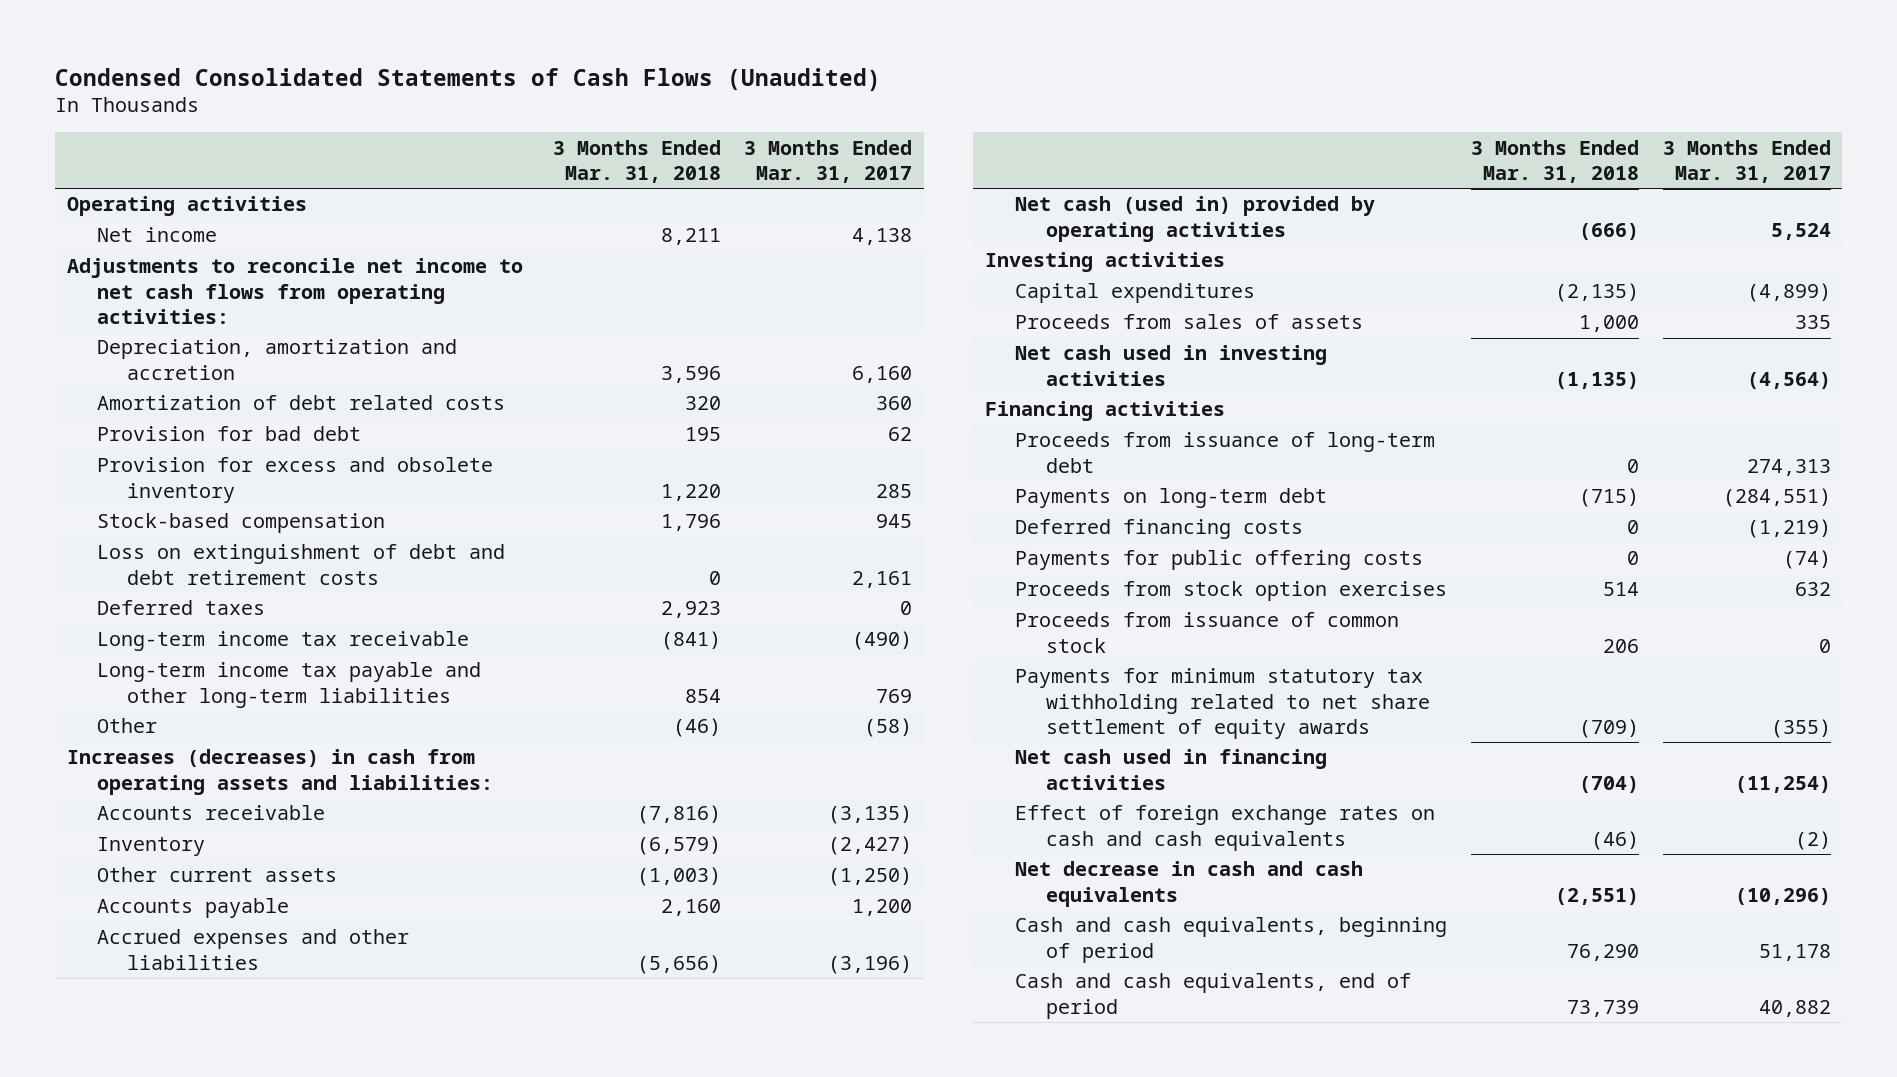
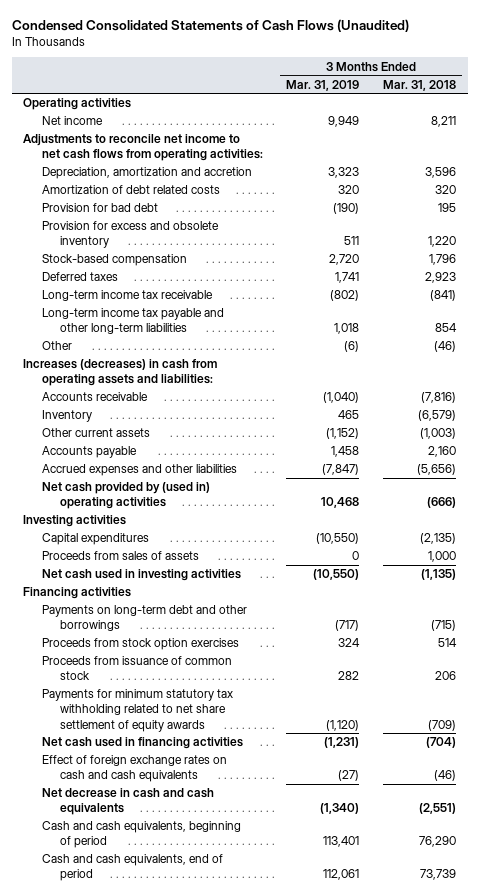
[744,139,913,183] 3 Months Ended Mar. 31, 2017 -> none
none -> [286,79,360,91] Mar. 31, 2019
[96,544,505,585] Loss on extinguishment of debt and debt retirement costs -> none
[1015,196,1376,242] Net cash (used in) provided by operating activities -> [41,482,210,510] Net cash provided by (used in) operating activities
[1015,432,1436,473] Proceeds from issuance of long-term debt -> none
[1015,519,1304,540] Deferred financing costs -> none
[1015,550,1424,571] Payments for public offering costs -> none
[1015,488,1328,509] Payments on long-term debt -> [41,605,247,632] Payments on long-term debt and other borrowings

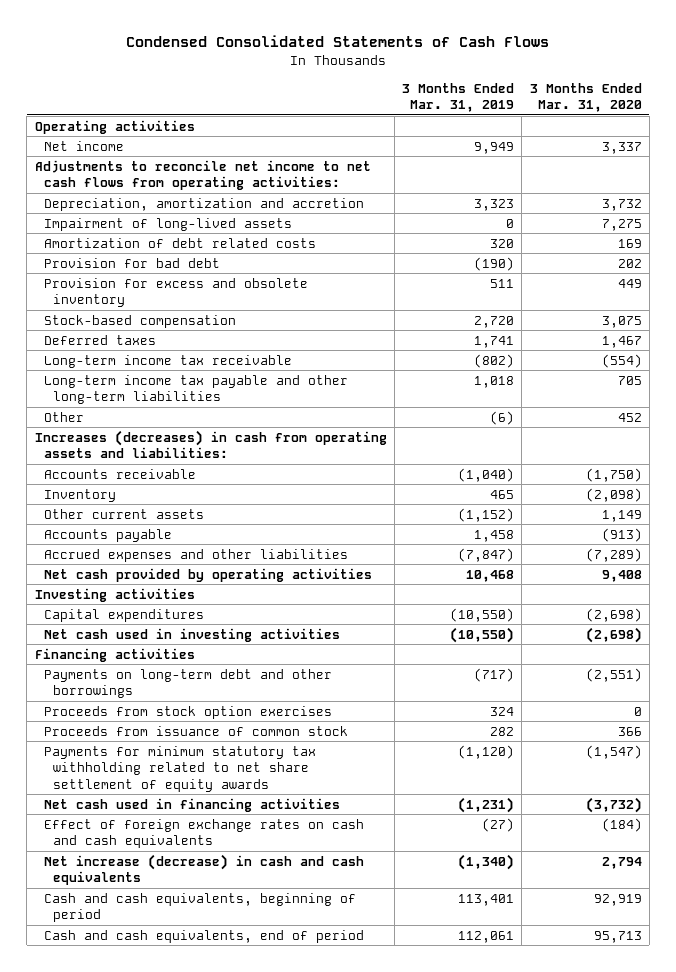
[11,18,409,32] Condensed Consolidated Statements of Cash Flows (Unaudited) -> [126,35,550,48] Condensed Consolidated Statements of Cash Flows
[383,79,457,91] Mar. 31, 2018 -> none
none -> [529,82,642,113] 3 Months Ended Mar. 31, 2020
none -> [44,217,293,231] Impairment of long-lived assets
[41,482,210,510] Net cash provided by (used in) operating activities -> [44,567,373,582] Net cash provided by operating activities
[41,551,199,561] Proceeds from sales of assets -> none
[41,788,214,816] Net decrease in cash and cash equivalents -> [44,853,365,886] Net increase (decrease) in cash and cash equivalents

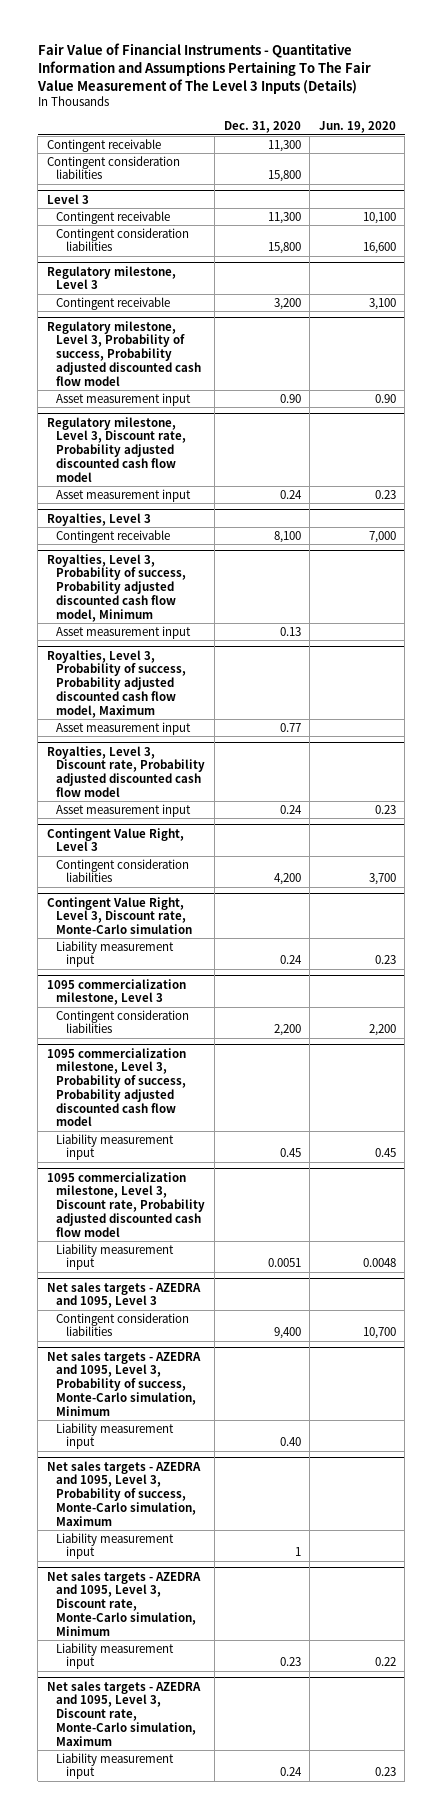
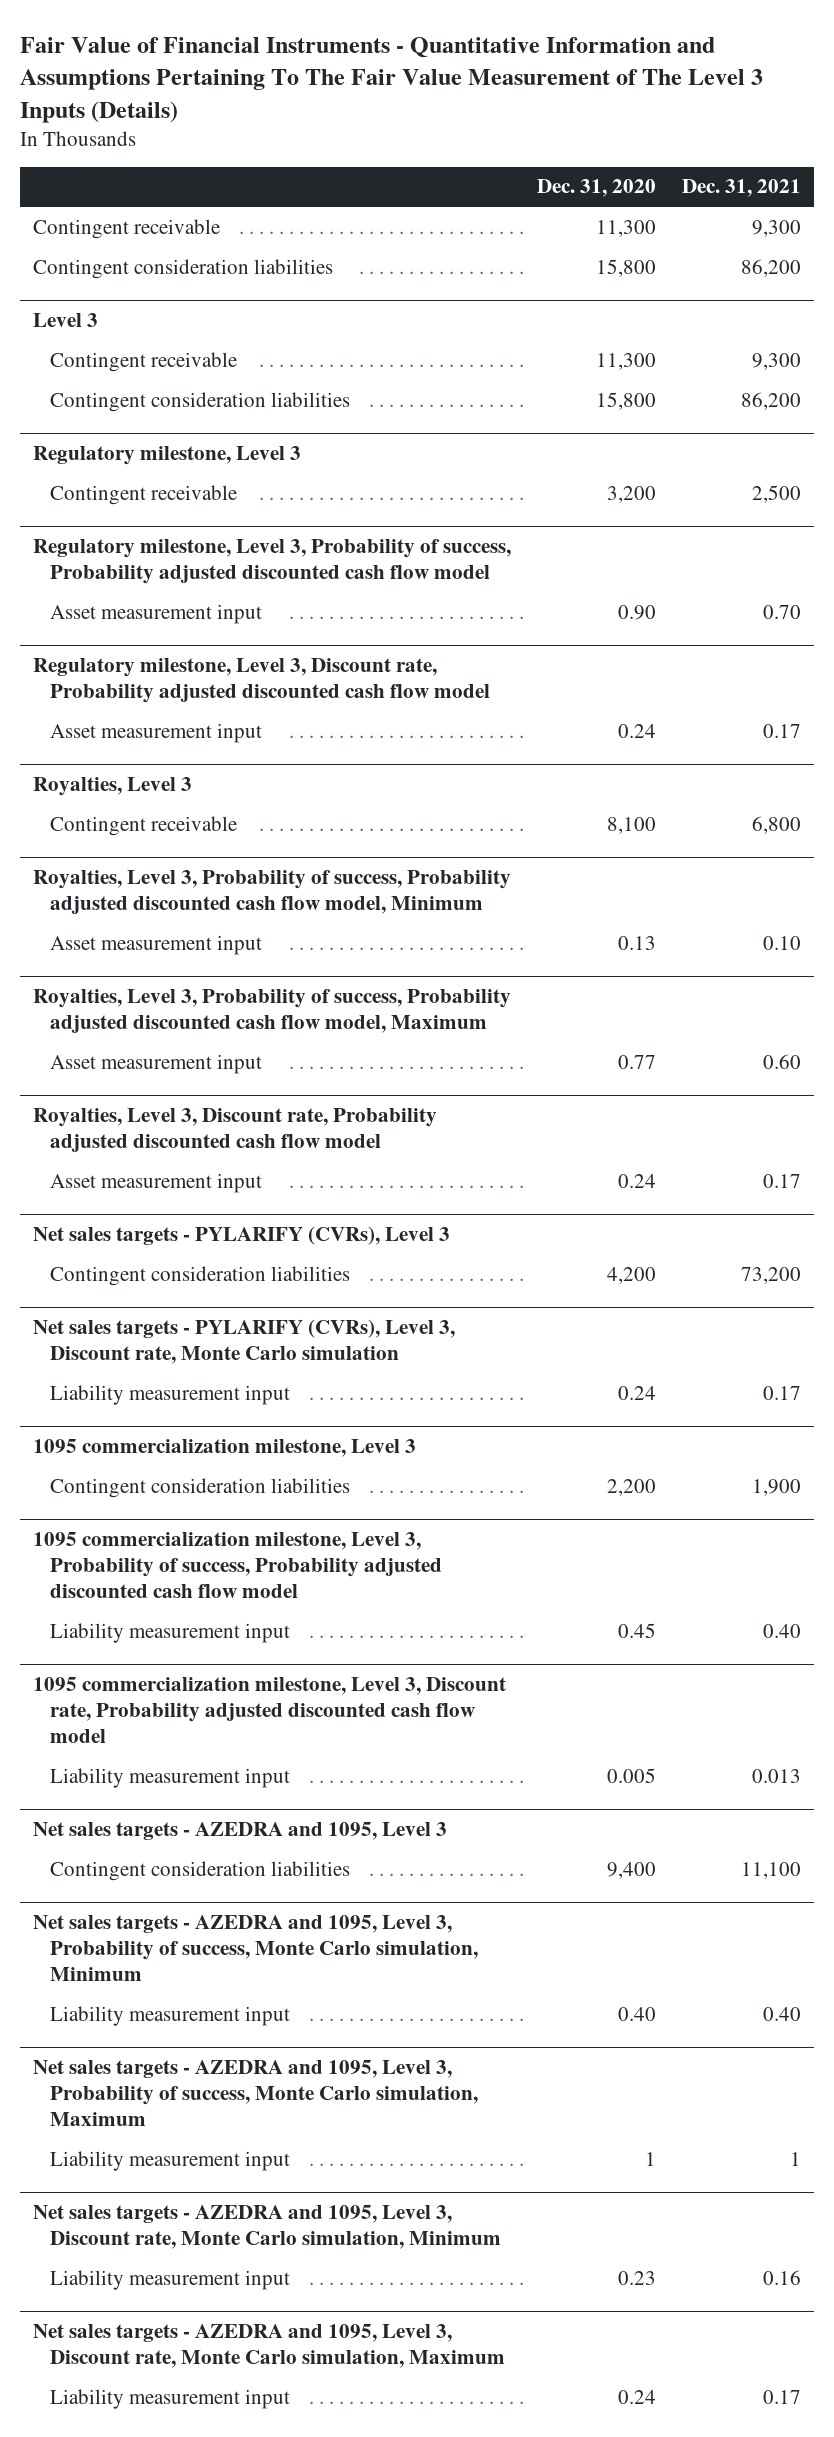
[318,121,396,134] Jun. 19, 2020 -> none
none -> [681,179,801,198] Dec. 31, 2021
[46,827,184,852] Contingent Value Right, Level 3 -> none
none -> [33,1225,451,1245] Net sales targets - PYLARIFY (CVRs), Level 3
[46,896,193,935] Contingent Value Right, Level 3, Discount rate, Monte-Carlo simulation -> none
none -> [33,1318,456,1364] Net sales targets - PYLARIFY (CVRs), Level 3, Discount rate, Monte Carlo simulation
[267,1258,301,1268] 0.0051 -> [607,1767,657,1783] 0.005
[46,1350,201,1416] Net sales targets - AZEDRA and 1095, Level 3, Probability of success, Monte-Carlo simulation, Minimum -> [33,1914,478,1981] Net sales targets - AZEDRA and 1095, Level 3, Probability of success, Monte Carlo simulation, Minimum
[46,1460,201,1526] Net sales targets - AZEDRA and 1095, Level 3, Probability of success, Monte-Carlo simulation, Maximum -> [33,2059,478,2126] Net sales targets - AZEDRA and 1095, Level 3, Probability of success, Monte Carlo simulation, Maximum
[46,1570,201,1636] Net sales targets - AZEDRA and 1095, Level 3, Discount rate, Monte-Carlo simulation, Minimum -> [33,2204,501,2249] Net sales targets - AZEDRA and 1095, Level 3, Discount rate, Monte Carlo simulation, Minimum
[46,1680,201,1746] Net sales targets - AZEDRA and 1095, Level 3, Discount rate, Monte-Carlo simulation, Maximum -> [33,2323,505,2368] Net sales targets - AZEDRA and 1095, Level 3, Discount rate, Monte Carlo simulation, Maximum

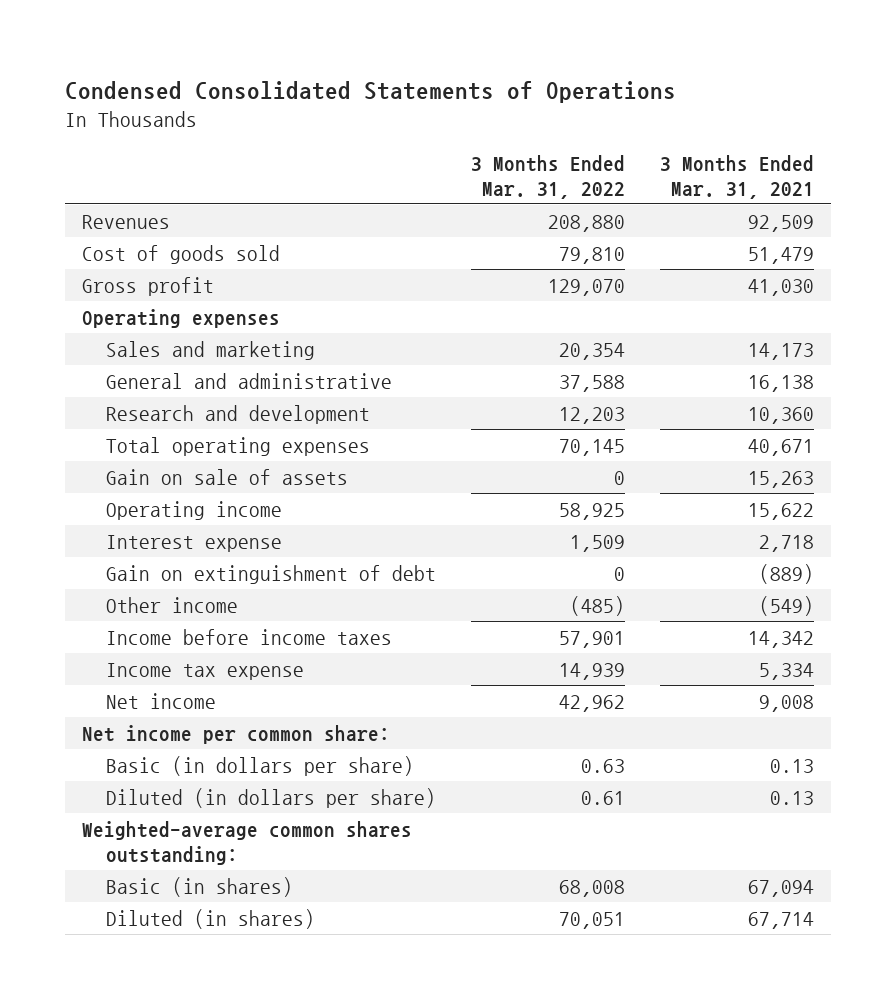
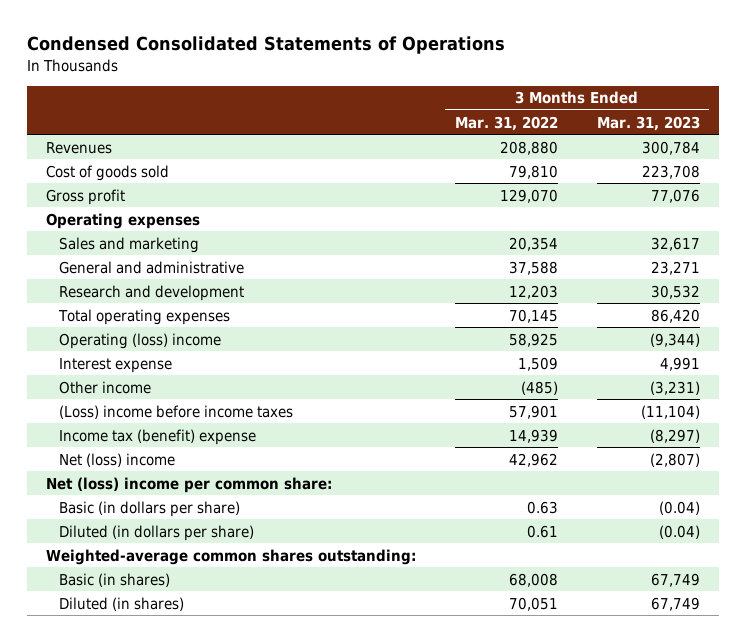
[659,154,814,199] 3 Months Ended Mar. 31, 2021 -> none
none -> [596,115,700,131] Mar. 31, 2023
[106,468,349,485] Gain on sale of assets -> none
[106,500,283,520] Operating income -> [59,332,222,349] Operating (loss) income
[106,564,437,584] Gain on extinguishment of debt -> none
[106,628,393,645] Income before income taxes -> [59,404,294,419] (Loss) income before income taxes
[106,662,305,680] Income tax expense -> [59,428,257,445] Income tax (benefit) expense
[106,692,217,709] Net income -> [59,452,176,467] Net (loss) income
[82,724,391,744] Net income per common share: -> [46,476,333,493] Net (loss) income per common share:

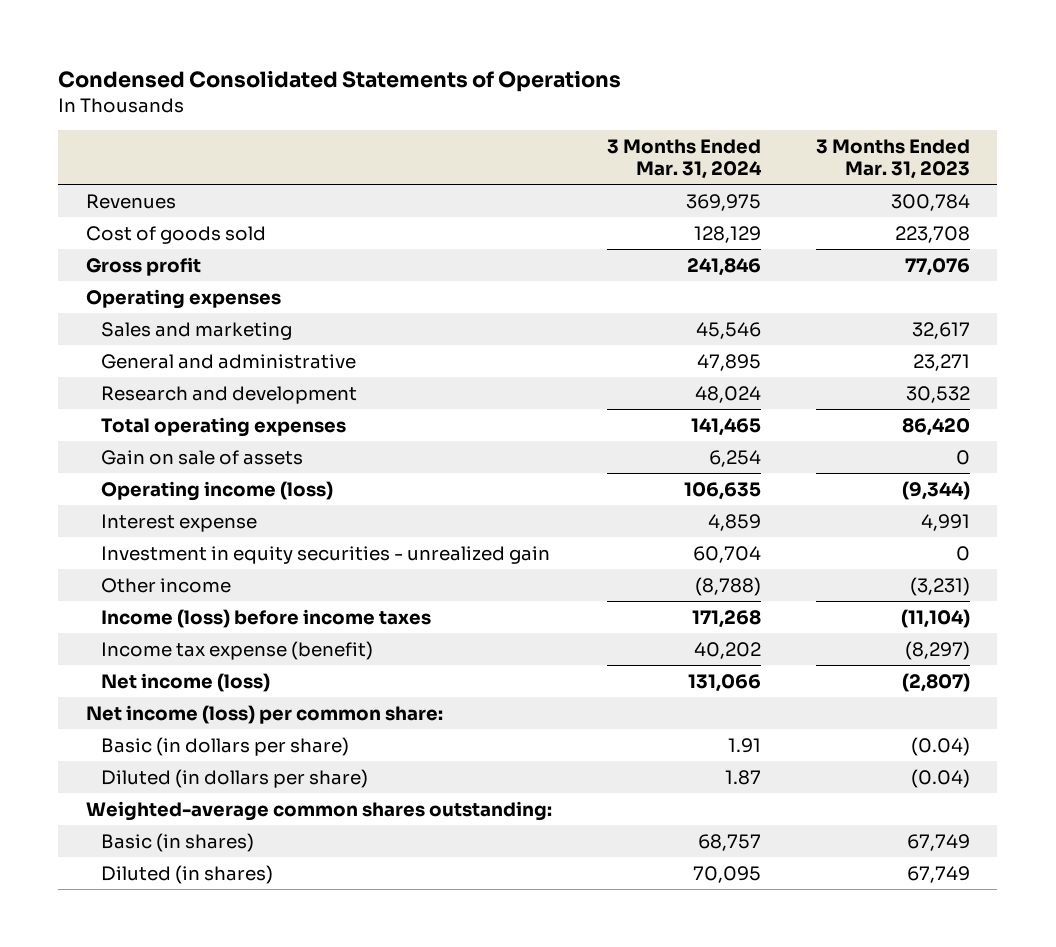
[454,115,558,131] Mar. 31, 2022 -> none
none -> [606,139,762,179] 3 Months Ended Mar. 31, 2024
none -> [101,449,304,465] Gain on sale of assets
[59,332,222,349] Operating (loss) income -> [101,480,334,501] Operating income (loss)
none -> [101,545,551,564] Investment in equity securities - unrealized gain
[59,404,294,419] (Loss) income before income taxes -> [101,608,432,628] Income (loss) before income taxes
[59,428,257,445] Income tax (benefit) expense -> [101,640,374,660] Income tax expense (benefit)
[59,452,176,467] Net (loss) income -> [101,672,271,692] Net income (loss)
[46,476,333,493] Net (loss) income per common share: -> [85,704,443,724] Net income (loss) per common share:

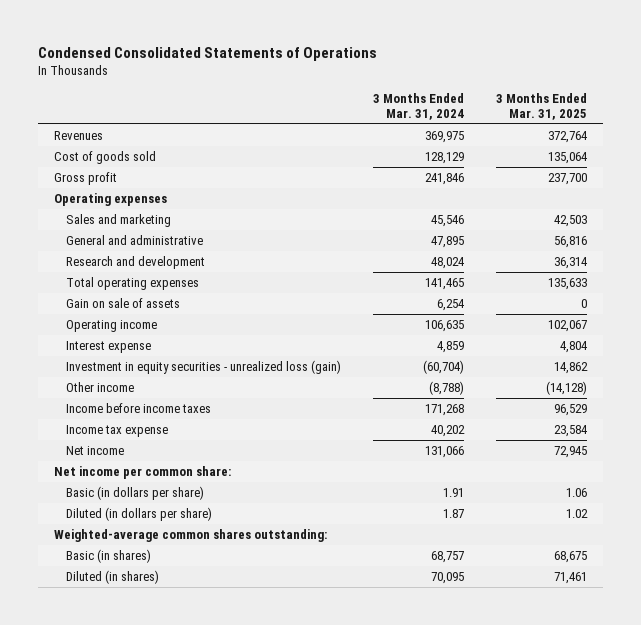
[815,139,970,179] 3 Months Ended Mar. 31, 2023 -> none
none -> [495,93,587,121] 3 Months Ended Mar. 31, 2025
[101,480,334,501] Operating income (loss) -> [65,319,157,332] Operating income
[101,545,551,564] Investment in equity securities - unrealized gain -> [65,359,341,374] Investment in equity securities - unrealized loss (gain)
[692,545,761,563] 60,704 -> [422,359,464,374] (60,704)
[101,608,432,628] Income (loss) before income taxes -> [65,402,211,413] Income before income taxes
[101,640,374,660] Income tax expense (benefit) -> [65,424,168,437] Income tax expense
[101,672,271,692] Net income (loss) -> [65,445,124,455] Net income
[85,704,443,724] Net income (loss) per common share: -> [53,465,231,479] Net income per common share:

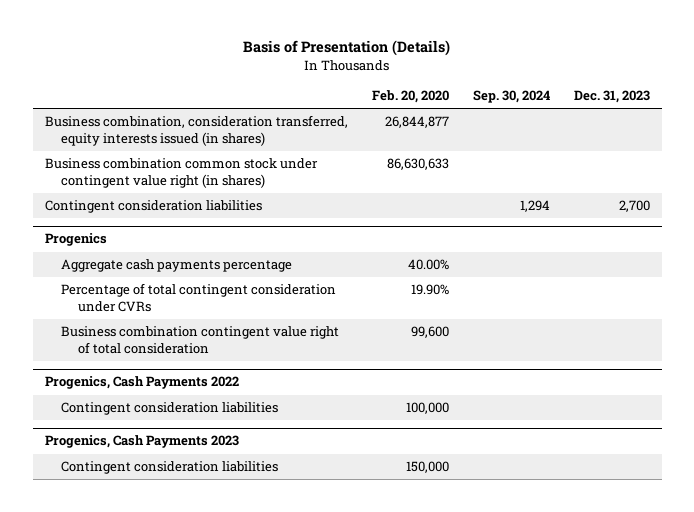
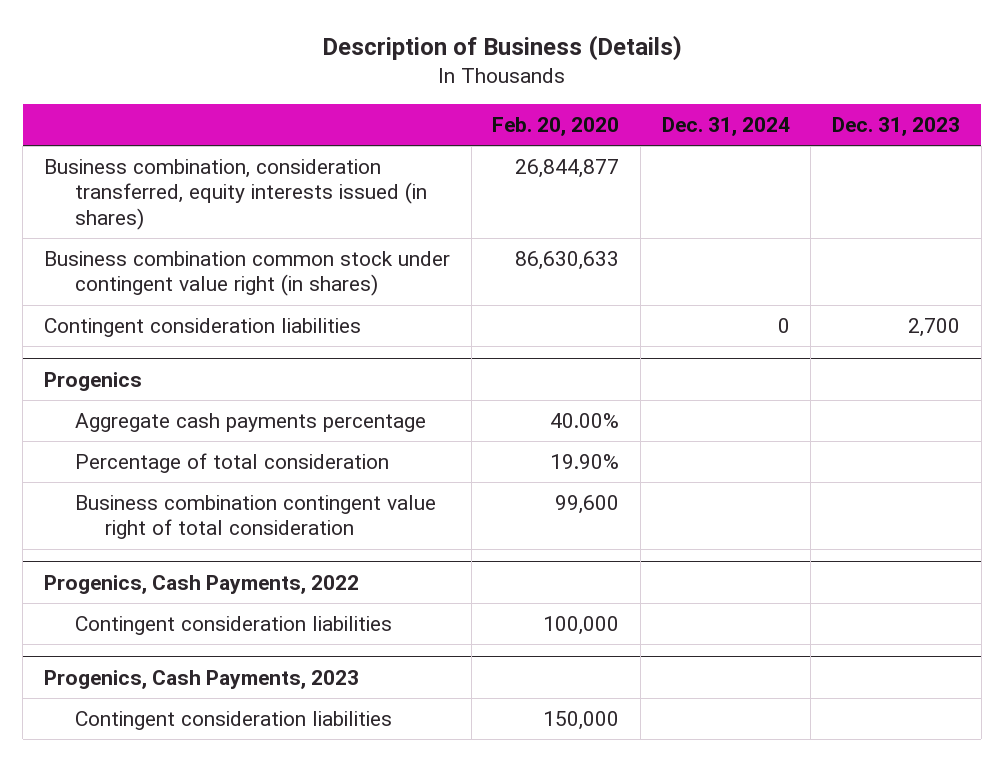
[243,40,451,57] Basis of Presentation (Details) -> [321,35,682,62] Description of Business (Details)
[472,89,550,103] Sep. 30, 2024 -> none
none -> [661,117,790,137] Dec. 31, 2024
[61,283,337,312] Percentage of total contingent consideration under CVRs -> [74,453,389,474] Percentage of total consideration
[44,376,239,390] Progenics, Cash Payments 2022 -> [43,574,359,594] Progenics, Cash Payments, 2022
[44,435,239,449] Progenics, Cash Payments 2023 -> [43,669,359,689] Progenics, Cash Payments, 2023

